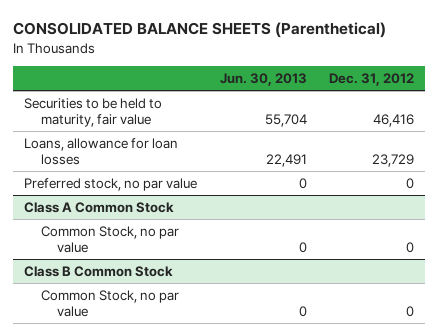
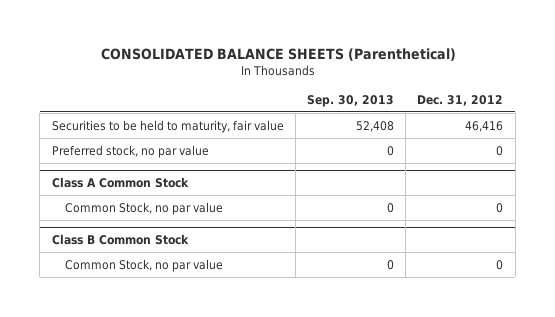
[219,73,307,87] Jun. 30, 2013 -> none
none -> [307,94,395,107] Sep. 30, 2013
[24,137,179,166] Loans, allowance for loan losses -> none

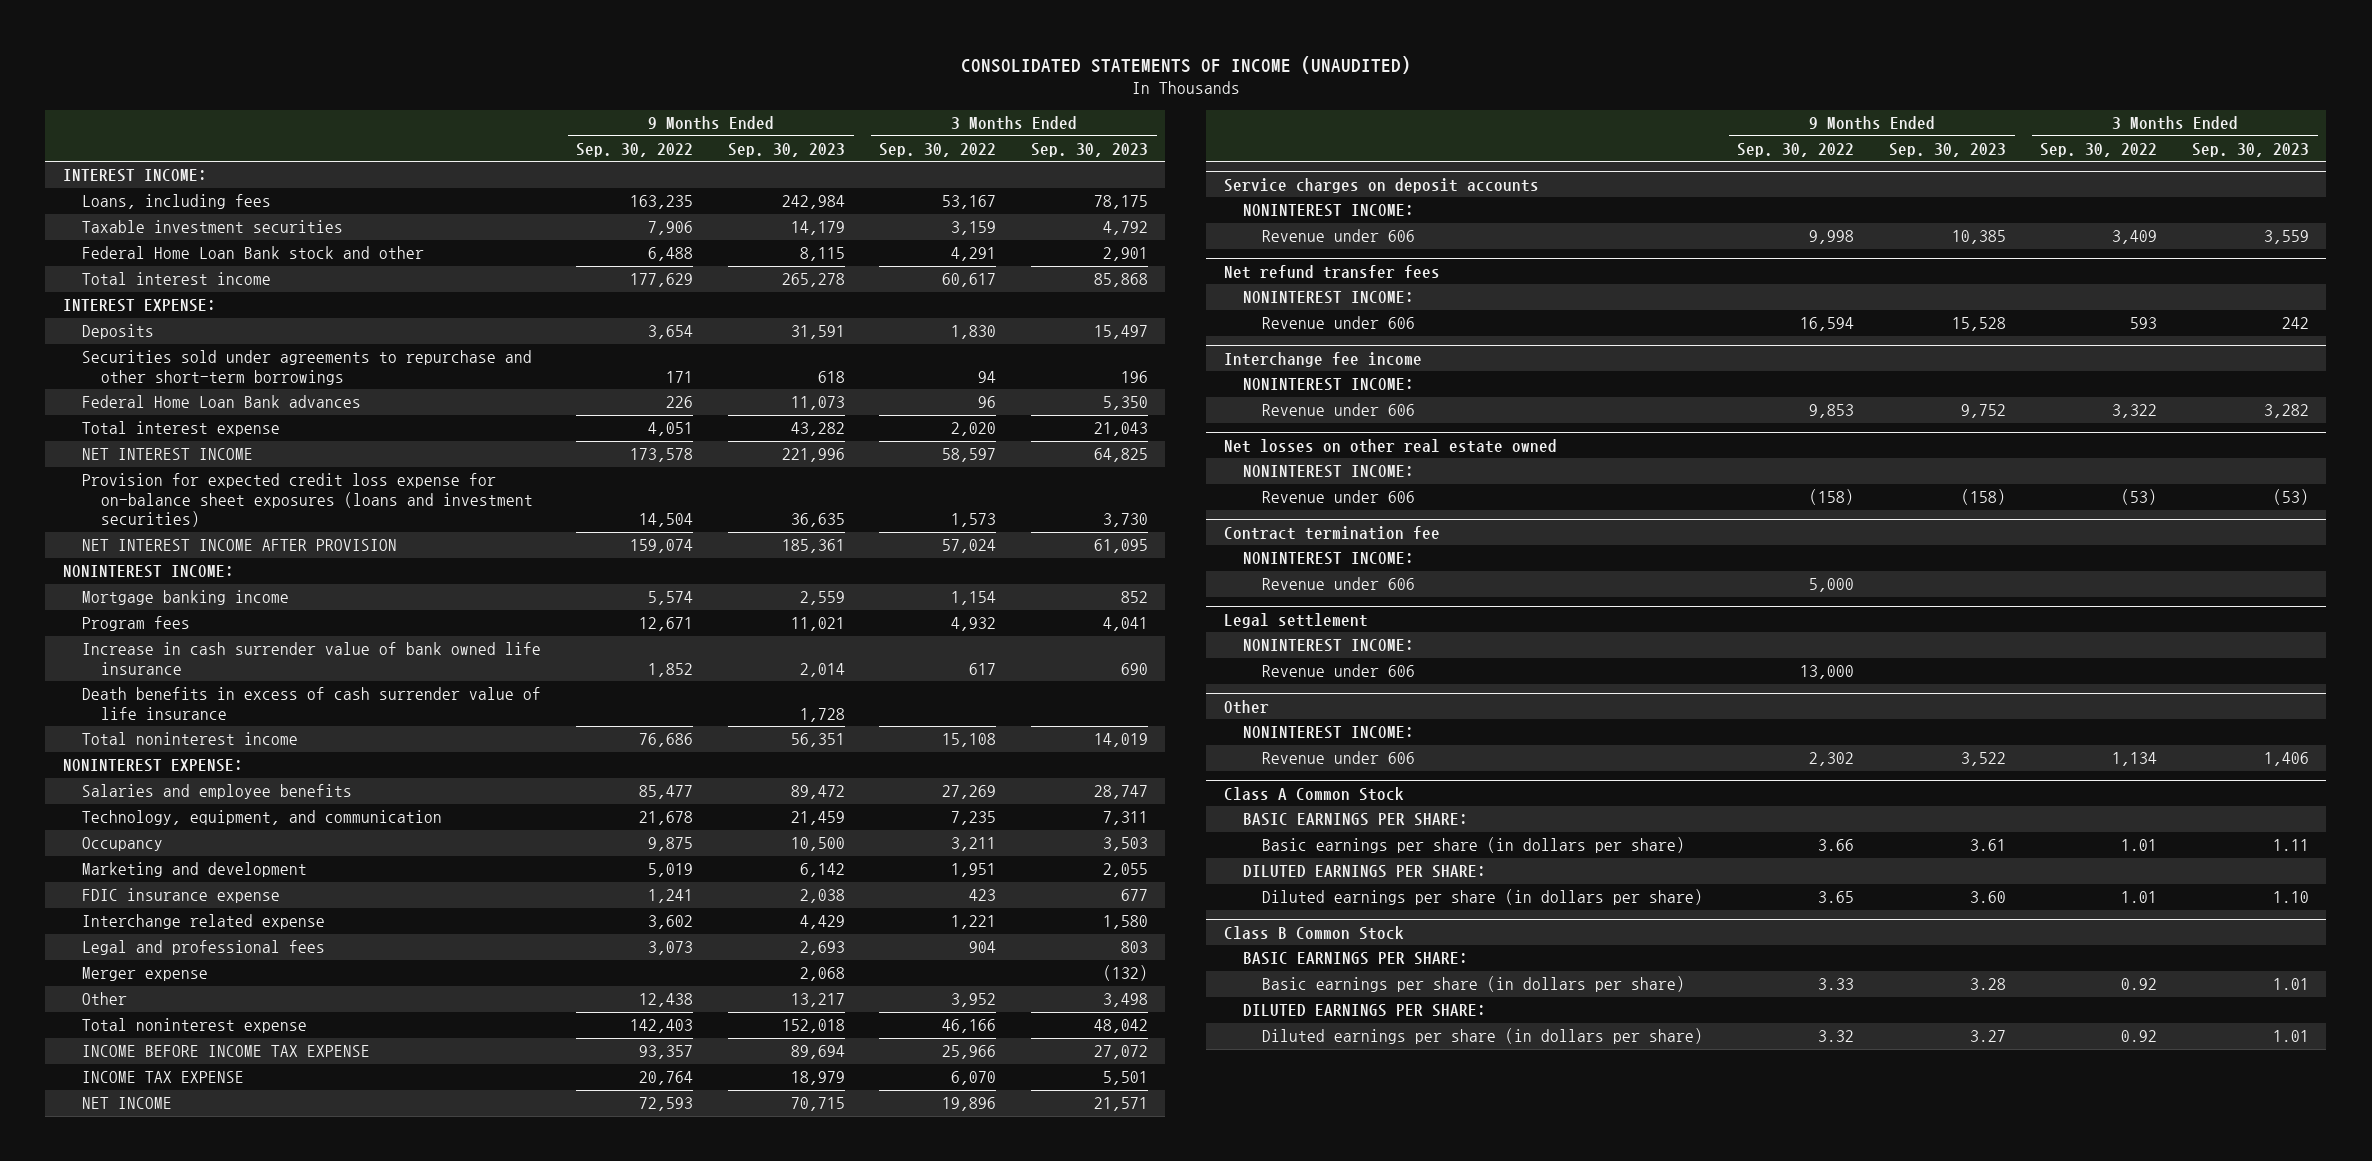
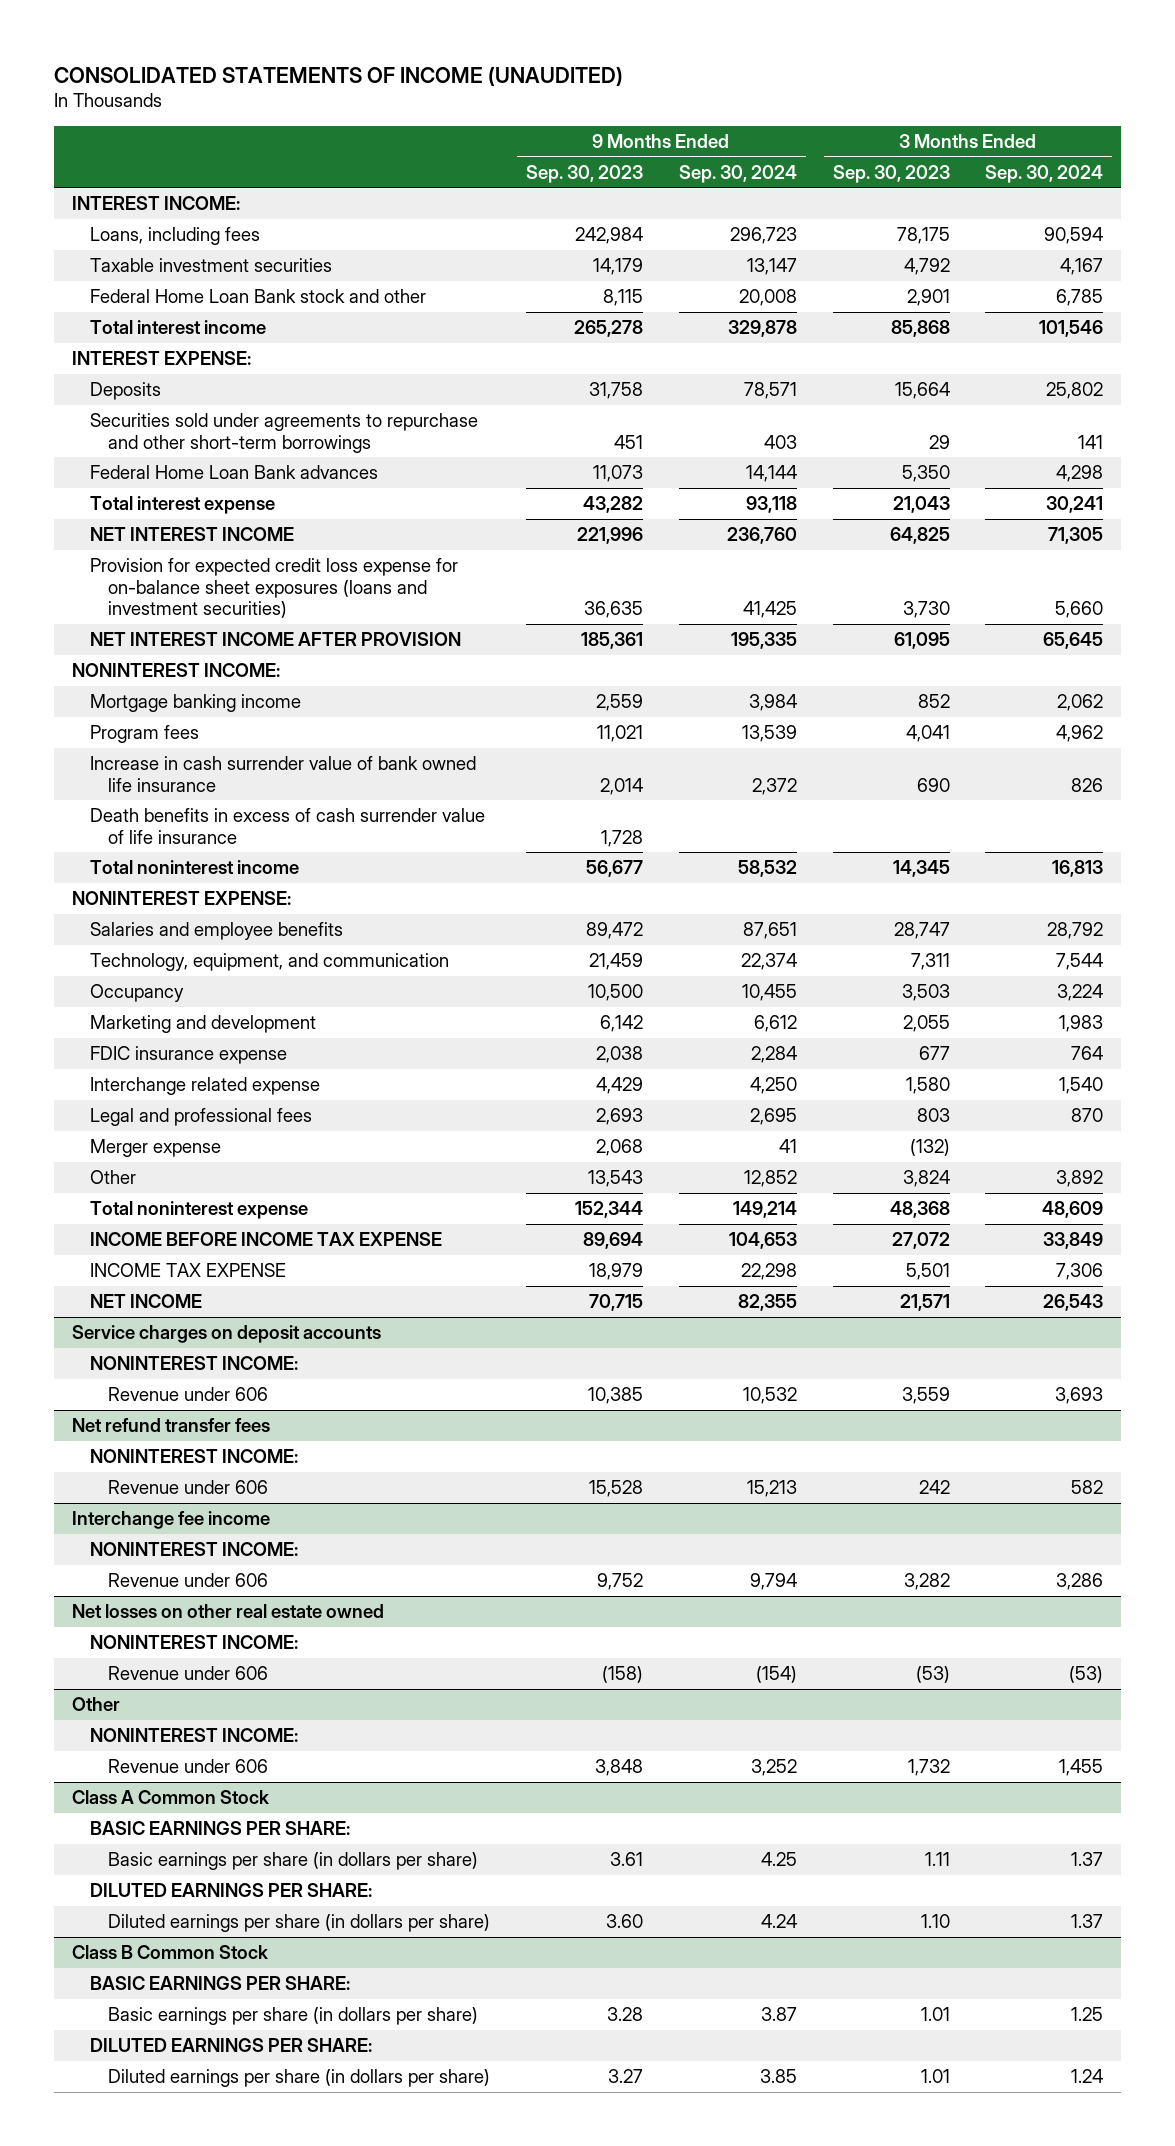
[576,142,694,157] Sep. 30, 2022 -> none
[879,142,997,157] Sep. 30, 2022 -> none
none -> [678,164,797,183] Sep. 30, 2024
none -> [985,164,1104,183] Sep. 30, 2024
[790,325,845,340] 31,591 -> [589,382,644,400] 31,758
[1093,325,1148,340] 15,497 -> [894,382,950,400] 15,664
[817,370,845,383] 618 -> [614,434,644,449] 451
[1120,370,1148,383] 196 -> [928,434,950,449] 29
[790,733,845,748] 56,351 -> [586,860,644,878] 56,677
[1093,733,1148,748] 14,019 -> [892,860,950,878] 14,345
[790,993,845,1008] 13,217 -> [588,1170,644,1188] 13,543
[1102,993,1148,1008] 3,498 -> [902,1170,950,1188] 3,824
[781,1019,845,1034] 152,018 -> [575,1201,644,1219] 152,344
[1093,1019,1148,1034] 48,042 -> [889,1201,950,1219] 48,368
[1223,525,1440,540] Contract termination fee -> none
[1242,552,1414,566] NONINTEREST INCOME: -> none
[1261,577,1415,591] Revenue under 606 -> none
[1223,612,1368,628] Legal settlement -> none
[1242,639,1414,653] NONINTEREST INCOME: -> none
[1261,664,1415,678] Revenue under 606 -> none
[1960,752,2006,767] 3,522 -> [595,1759,644,1777] 3,848
[2263,752,2309,767] 1,406 -> [907,1759,950,1777] 1,732

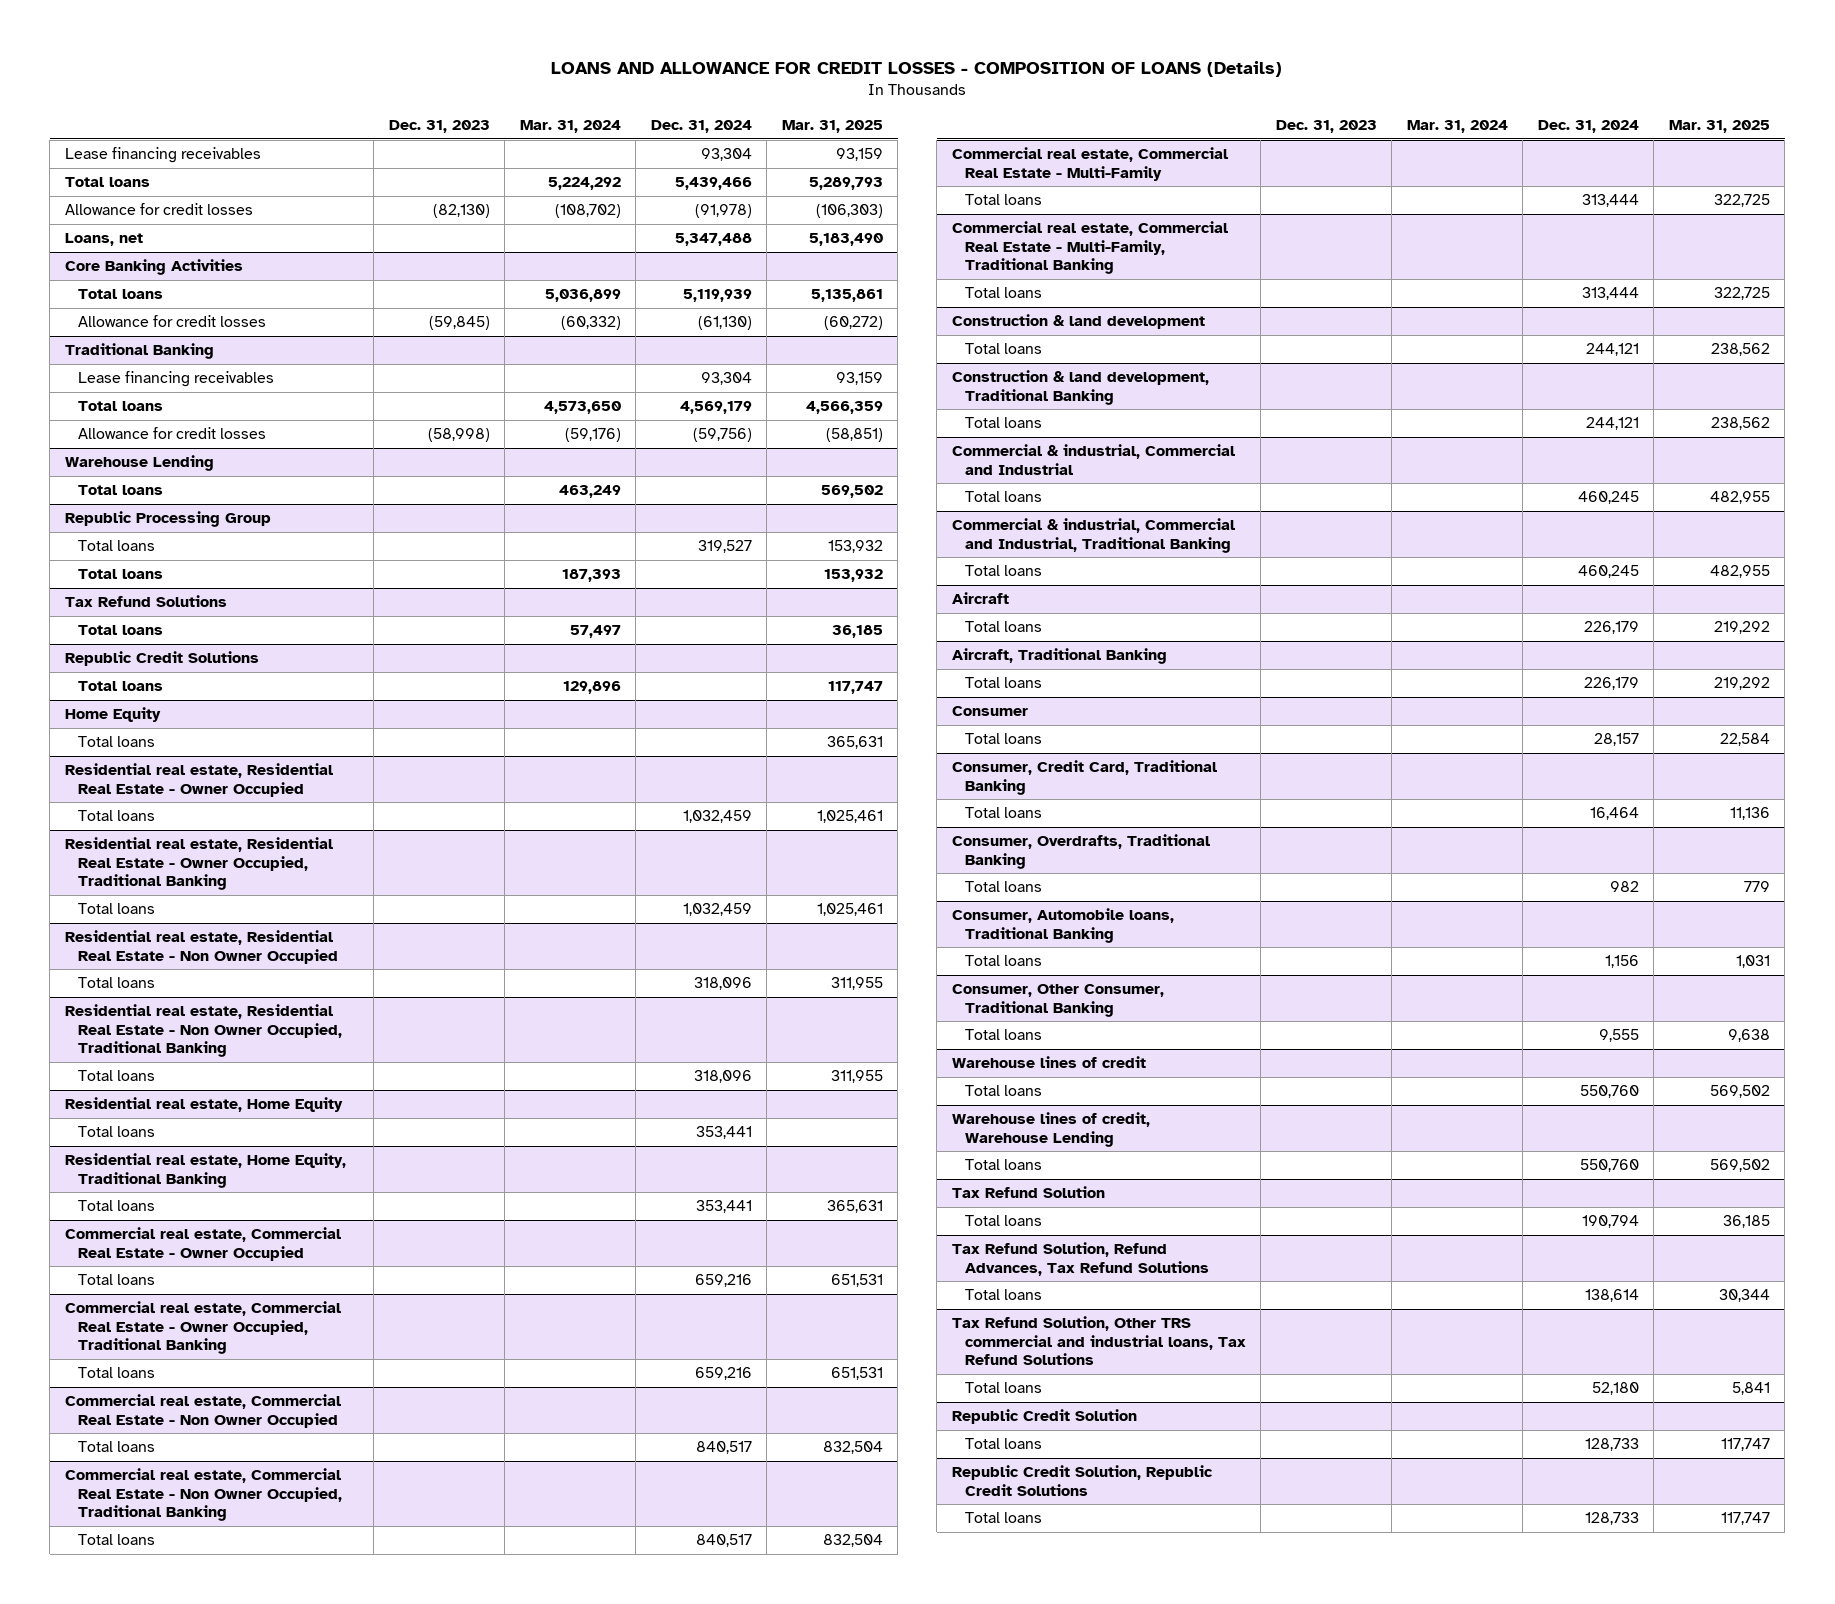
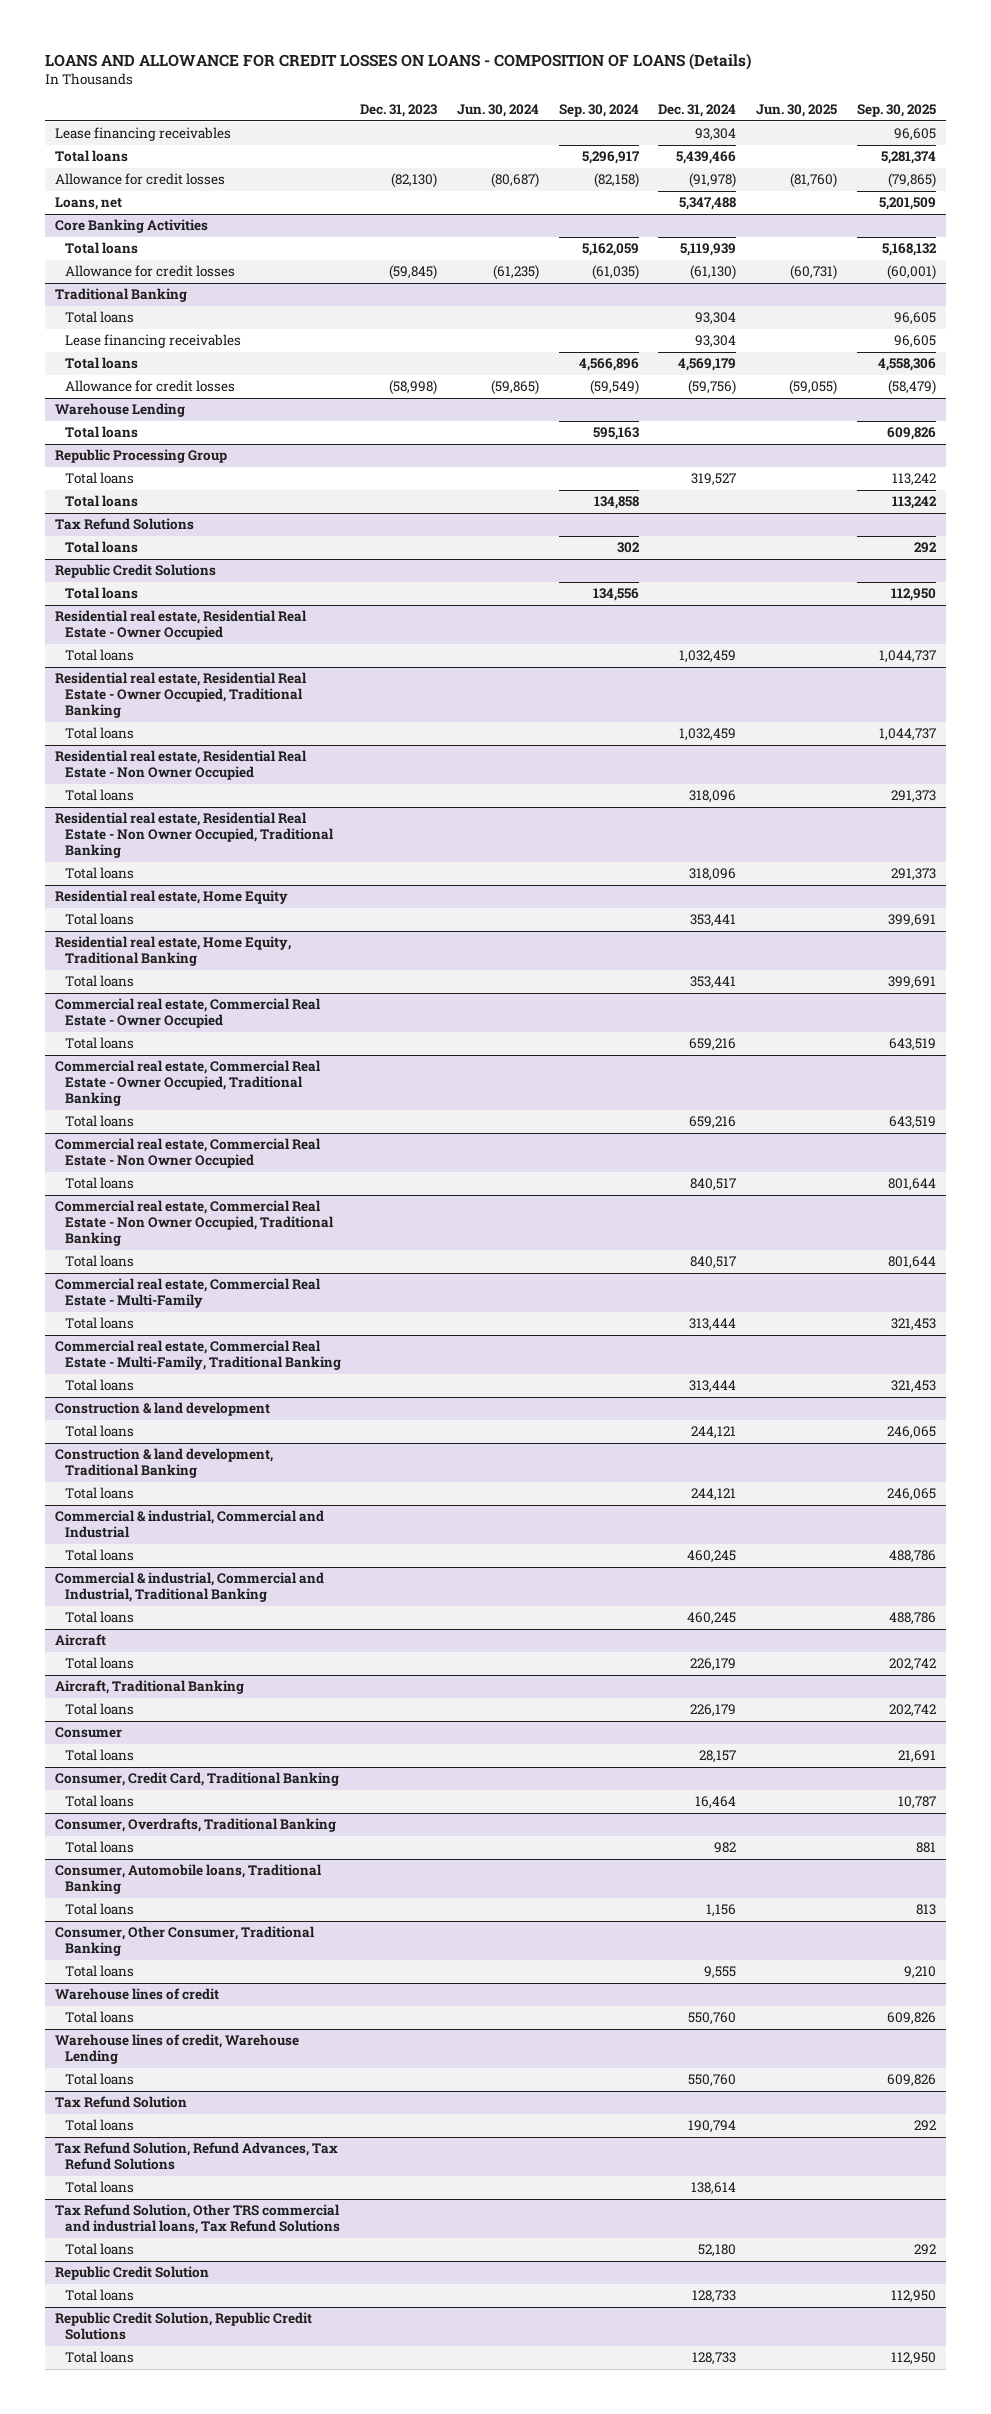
[551,61,1283,78] LOANS AND ALLOWANCE FOR CREDIT LOSSES - COMPOSITION OF LOANS (Details) -> [45,53,752,71] LOANS AND ALLOWANCE FOR CREDIT LOSSES ON LOANS - COMPOSITION OF LOANS (Details)
[519,119,621,133] Mar. 31, 2024 -> none
[781,119,883,133] Mar. 31, 2025 -> none
none -> [456,104,539,118] Jun. 30, 2024
none -> [558,104,639,118] Sep. 30, 2024
none -> [755,104,837,118] Jun. 30, 2025
none -> [856,104,936,118] Sep. 30, 2025
none -> [64,311,134,324] Total loans
[64,707,161,723] Home Equity -> none
[77,736,155,748] Total loans -> none

